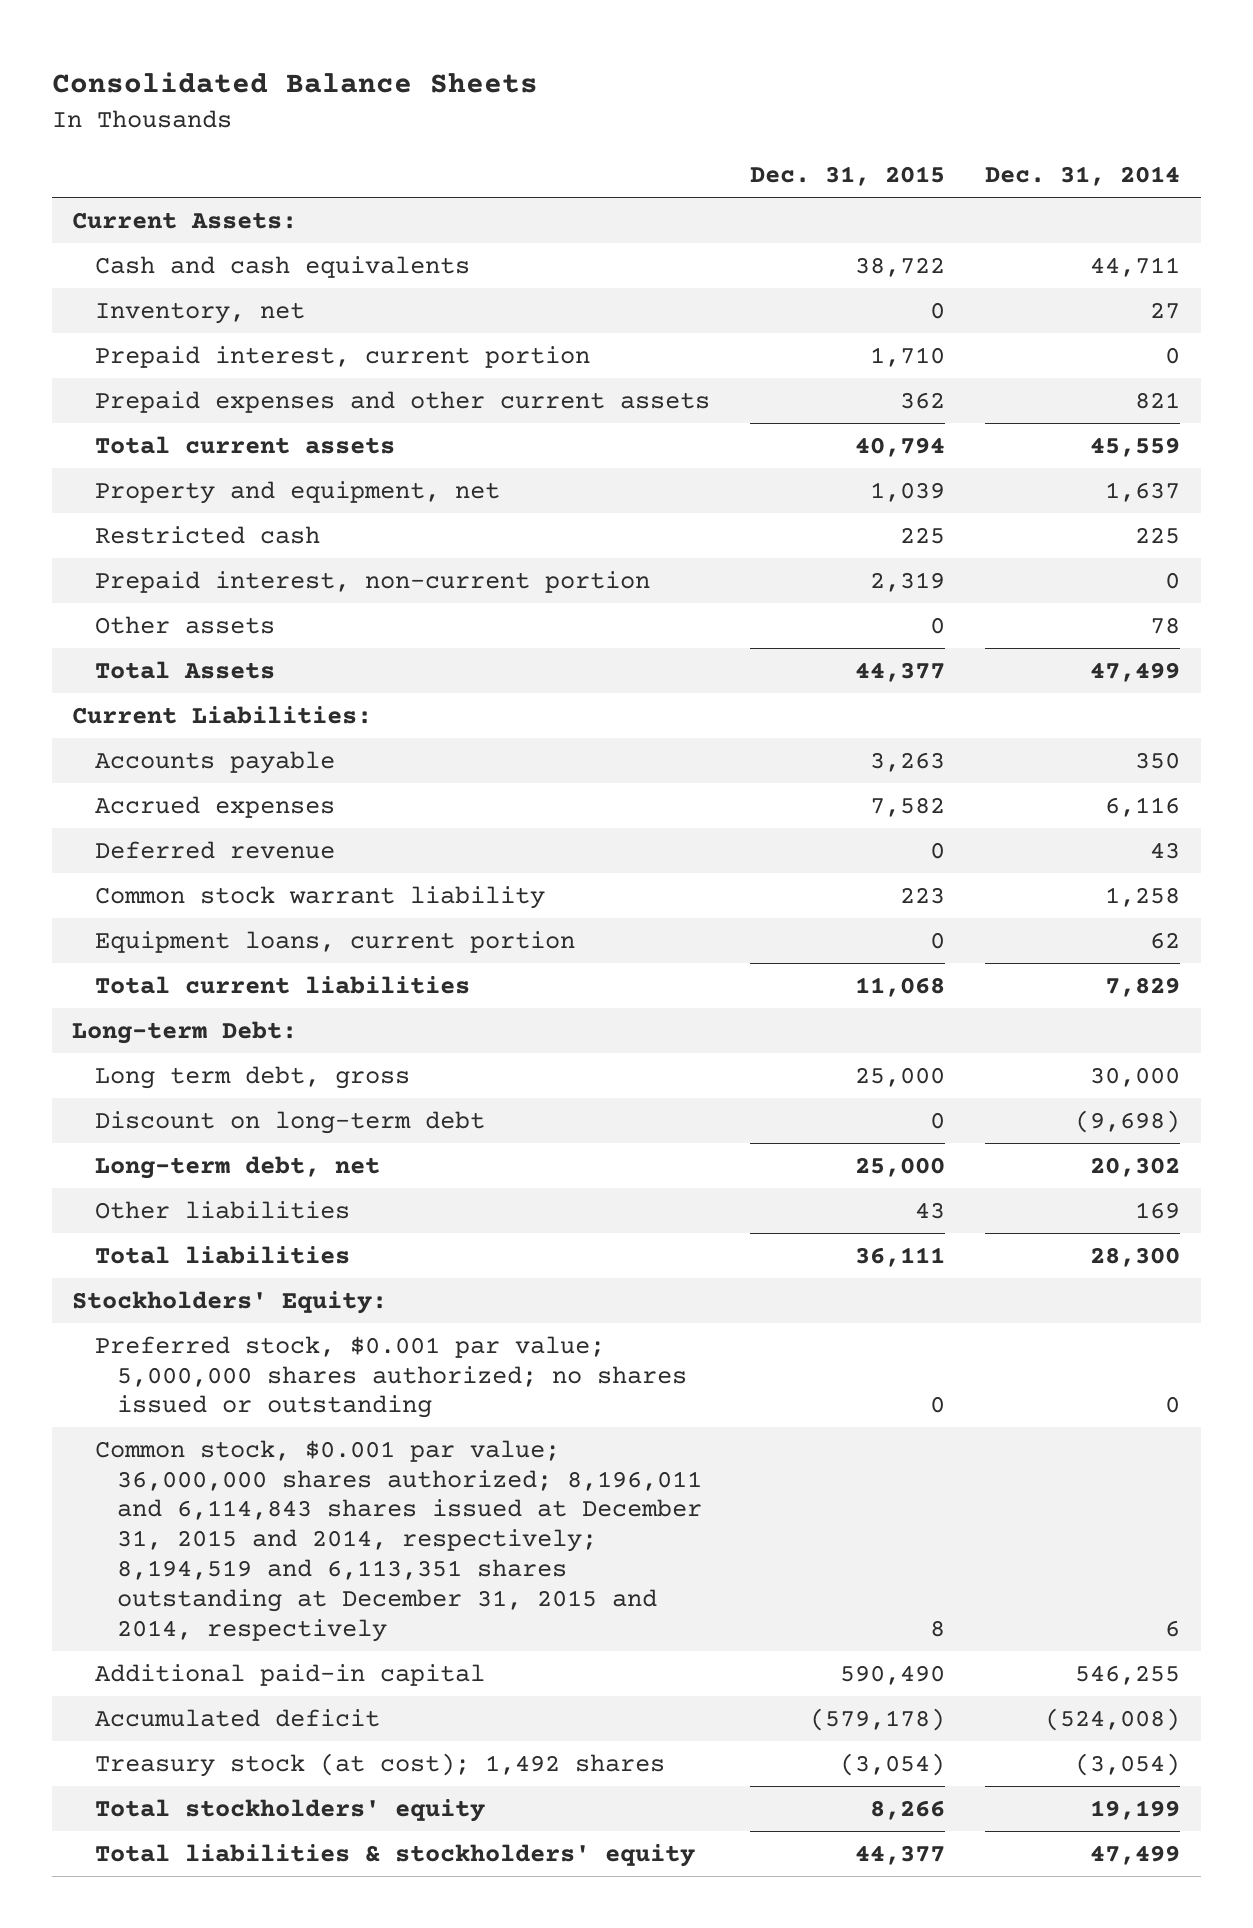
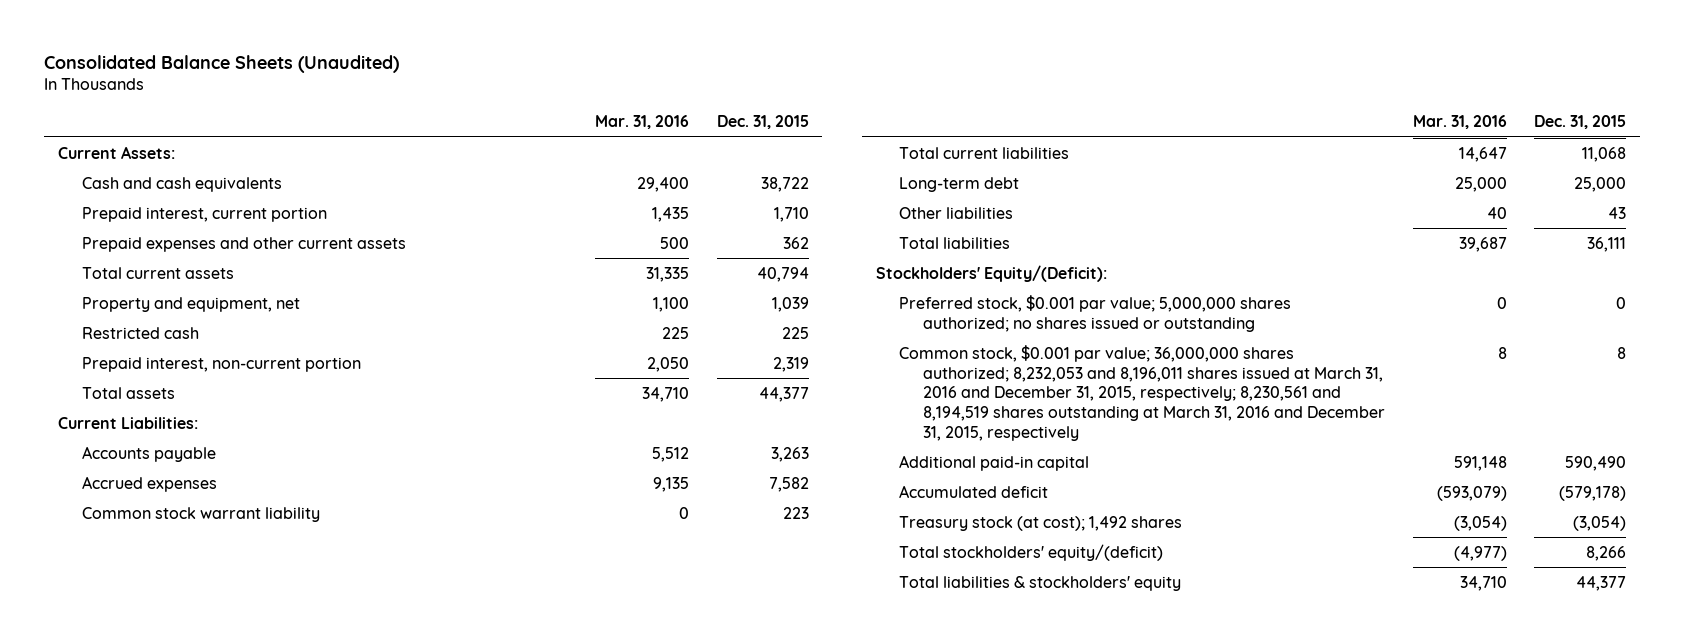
[52,72,539,94] Consolidated Balance Sheets -> [44,54,400,73] Consolidated Balance Sheets (Unaudited)
[985,166,1181,187] Dec. 31, 2014 -> none
none -> [594,115,689,130] Mar. 31, 2016
[94,301,305,324] Inventory, net -> none
[94,615,275,634] Other assets -> none
[94,660,275,679] Total Assets -> [81,386,175,399] Total assets
[94,840,335,859] Deferred revenue -> none
[94,930,575,953] Equipment loans, current portion -> none
[72,1020,298,1044] Long-term Debt: -> none
[94,1065,410,1089] Long term debt, gross -> none
[94,1110,485,1134] Discount on long-term debt -> none
[94,1155,380,1179] Long-term debt, net -> [899,176,1020,192] Long-term debt
[72,1290,388,1314] Stockholders' Equity: -> [875,264,1107,282] Stockholders' Equity/(Deficit):
[94,1439,702,1642] Common stock, $0.001 par value; 36,000,000 shares authorized; 8,196,011 and 6,114,843 shares issued at December 31, 2015 and 2014, respectively; 8,194,519 and 6,113,351 shares outstanding at December 31, 2015 and 2014, respectively -> [899,344,1386,441] Common stock, $0.001 par value; 36,000,000 shares authorized; 8,232,053 and 8,196,011 shares issued at March 31, 2016 and December 31, 2015, respectively; 8,230,561 and 8,194,519 shares outstanding at March 31, 2016 and December 31, 2015, respectively
[94,1798,485,1822] Total stockholders' equity -> [899,543,1164,561] Total stockholders' equity/(deficit)

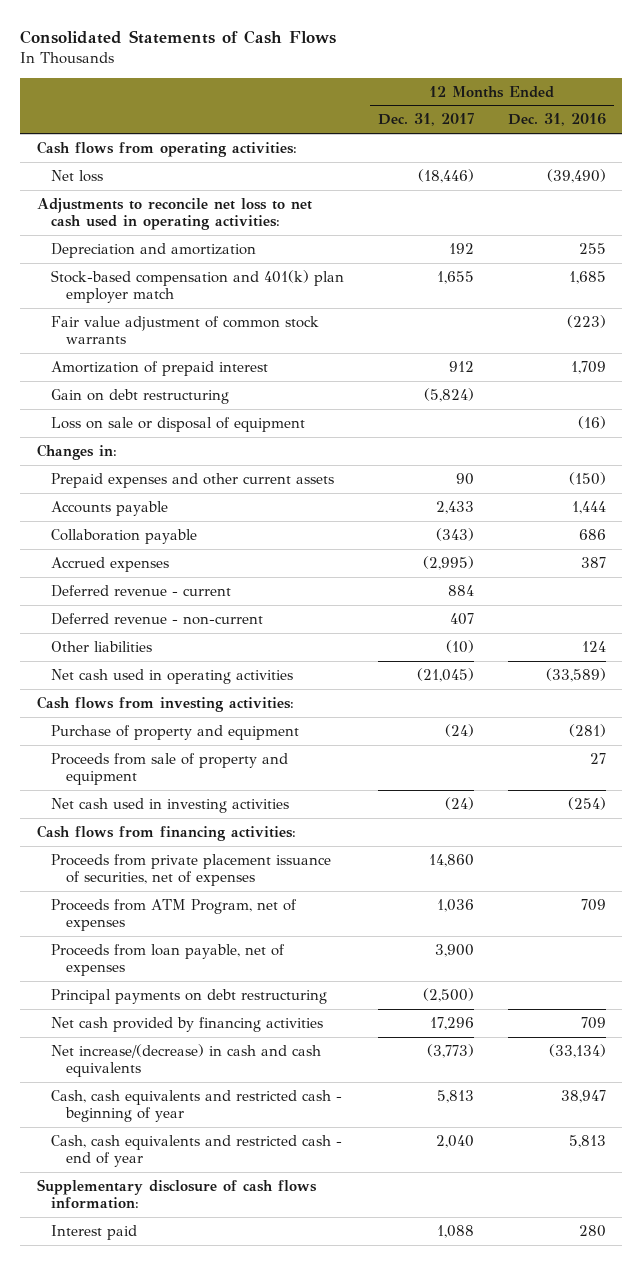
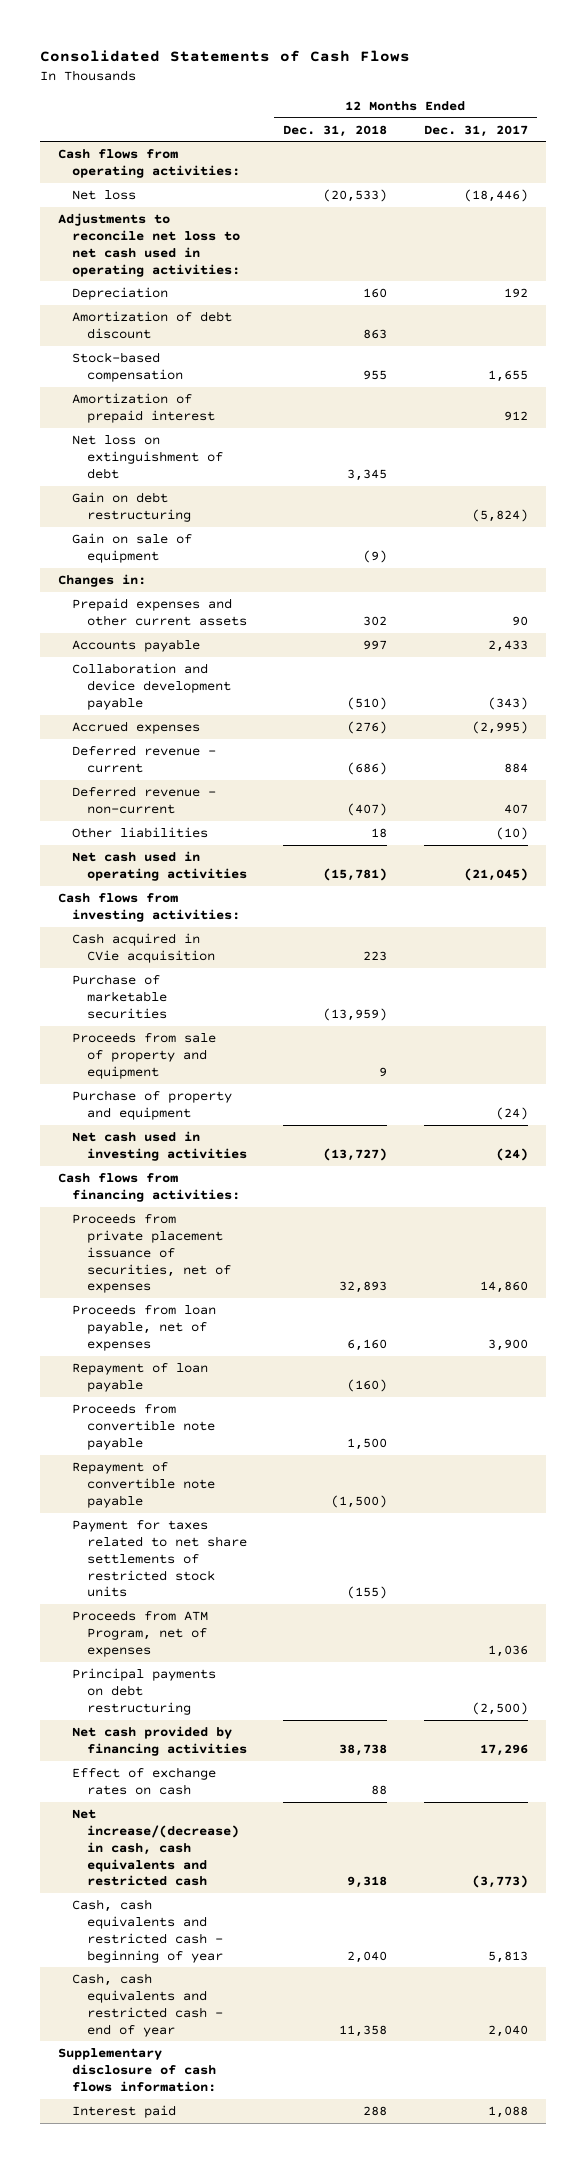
[507,113,606,127] Dec. 31, 2016 -> none
none -> [283,124,388,137] Dec. 31, 2018
[51,315,320,345] Fair value adjustment of common stock warrants -> none
[51,242,257,258] Depreciation and amortization -> [72,286,169,300] Depreciation
none -> [72,310,233,339] Amortization of debt discount
[51,269,345,304] Stock-based compensation and 401(k) plan employer match -> [72,351,183,382] Stock-based compensation
none -> [72,434,223,479] Net loss on extinguishment of debt
[51,416,306,432] Loss on sale or disposal of equipment -> [72,532,193,563] Gain on sale of equipment
[51,528,198,544] Collaboration payable -> [72,662,231,710] Collaboration and device development payable
none -> [72,932,215,963] Cash acquired in CVie acquisition
none -> [72,973,167,1019] Purchase of marketable securities
[51,724,300,740] Purchase of property and equipment -> [72,1089,233,1120] Purchase of property and equipment
none -> [72,1362,209,1392] Repayment of loan payable
none -> [72,1402,215,1450] Proceeds from convertible note payable
none -> [72,1461,215,1508] Repayment of convertible note payable
none -> [72,1519,247,1598] Payment for taxes related to net share settlements of restricted stock units
[51,898,298,932] Proceeds from ATM Program, net of expenses -> [72,1609,209,1657] Proceeds from ATM Program, net of expenses
none -> [72,1766,217,1795] Effect of exchange rates on cash
[51,1043,322,1078] Net increase/(decrease) in cash and cash equivalents -> [72,1808,239,1887] Net increase/(decrease) in cash, cash equivalents and restricted cash

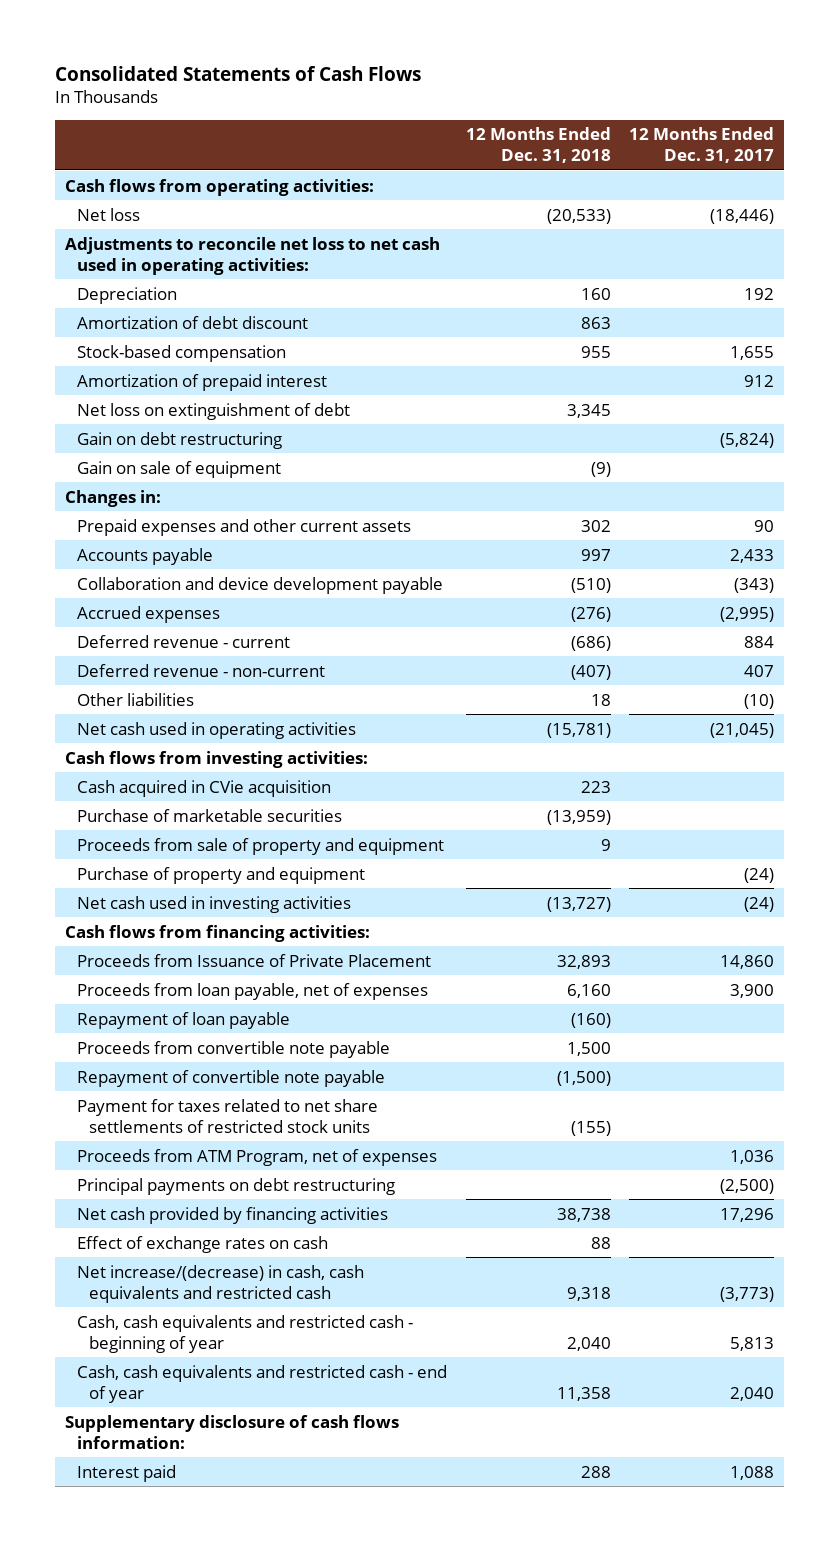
[72,1212,231,1294] Proceeds from private placement issuance of securities, net of expenses -> [76,953,431,967] Proceeds from Issuance of Private Placement

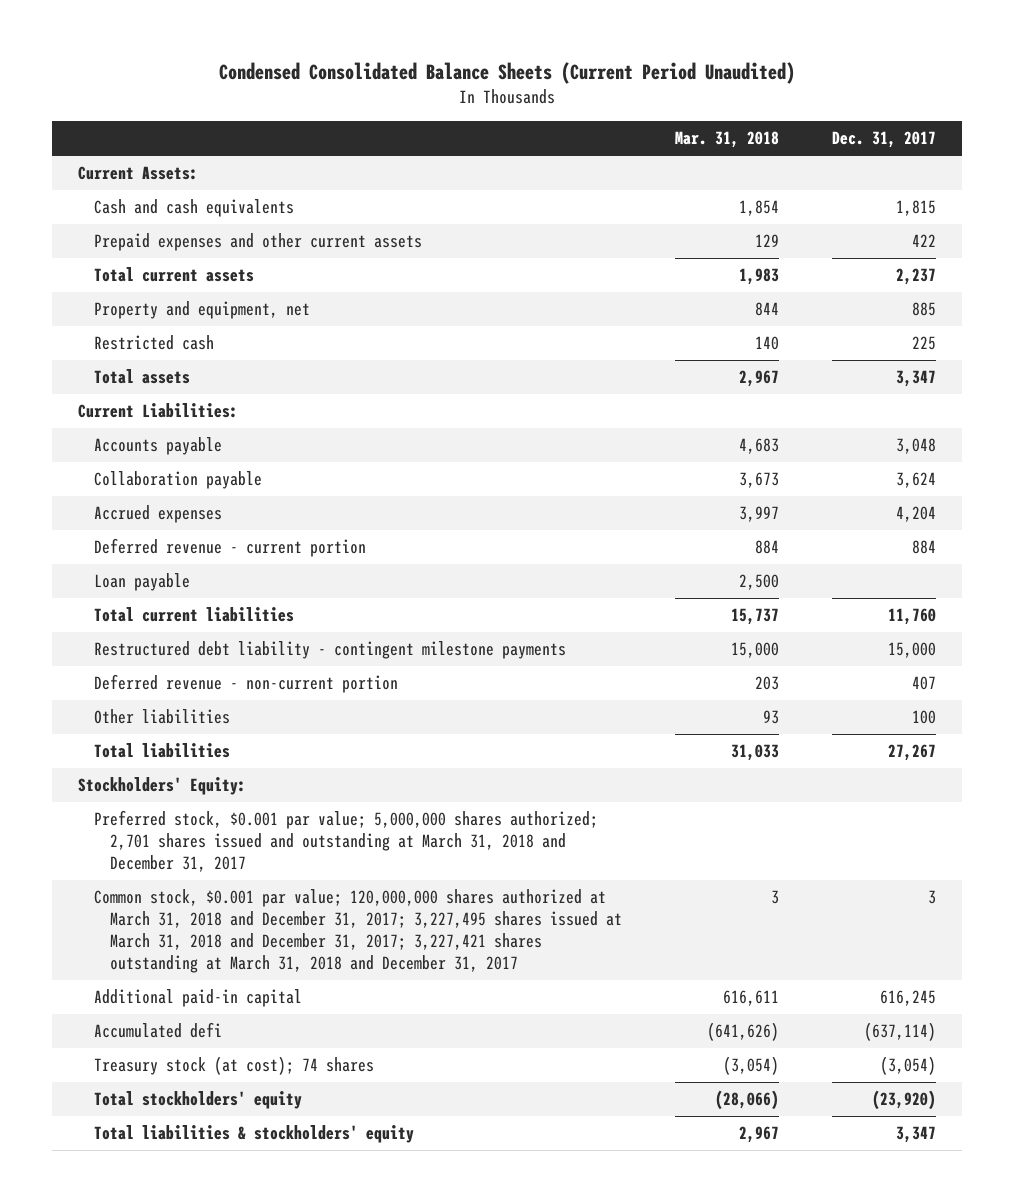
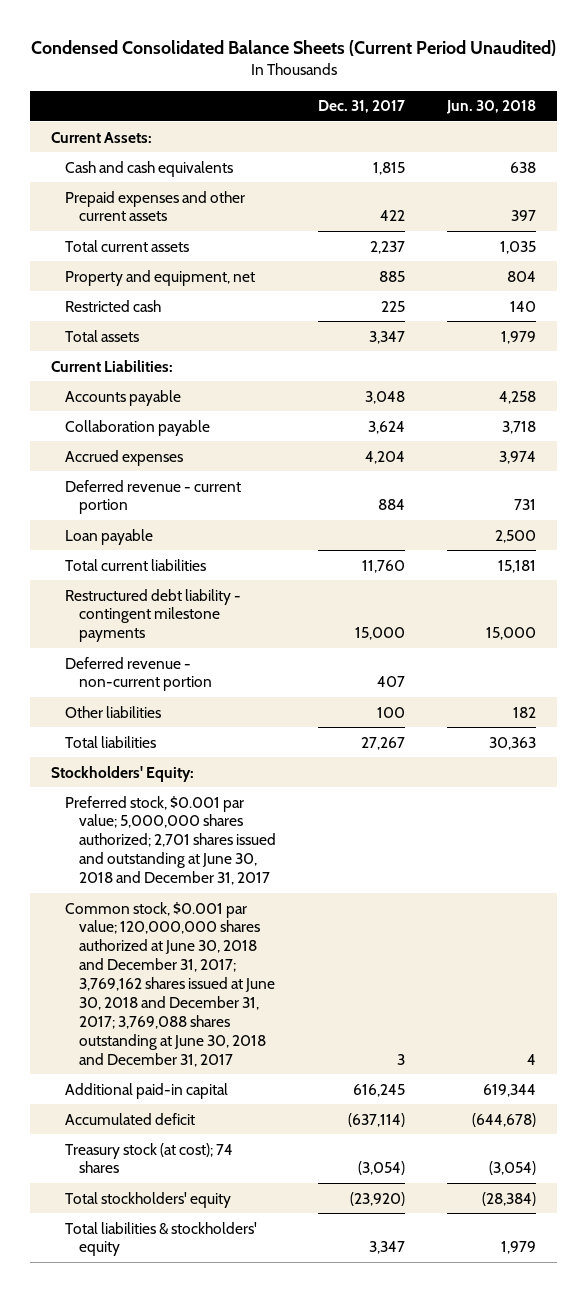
[675,131,780,149] Mar. 31, 2018 -> none
none -> [446,100,537,115] Jun. 30, 2018
[94,810,599,872] Preferred stock, $0.001 par value; 5,000,000 shares authorized; 2,701 shares issued and outstanding at March 31, 2018 and December 31, 2017 -> [64,795,276,886] Preferred stock, $0.001 par value; 5,000,000 shares authorized; 2,701 shares issued and outstanding at June 30, 2018 and December 31, 2017
[94,889,623,973] Common stock, $0.001 par value; 120,000,000 shares authorized at March 31, 2018 and December 31, 2017; 3,227,495 shares issued at March 31, 2018 and December 31, 2017; 3,227,421 shares outstanding at March 31, 2018 and December 31, 2017 -> [64,901,275,1067] Common stock, $0.001 par value; 120,000,000 shares authorized at June 30, 2018 and December 31, 2017; 3,769,162 shares issued at June 30, 2018 and December 31, 2017; 3,769,088 shares outstanding at June 30, 2018 and December 31, 2017
[94,1022,223,1039] Accumulated defi -> [64,1112,195,1125] Accumulated deficit

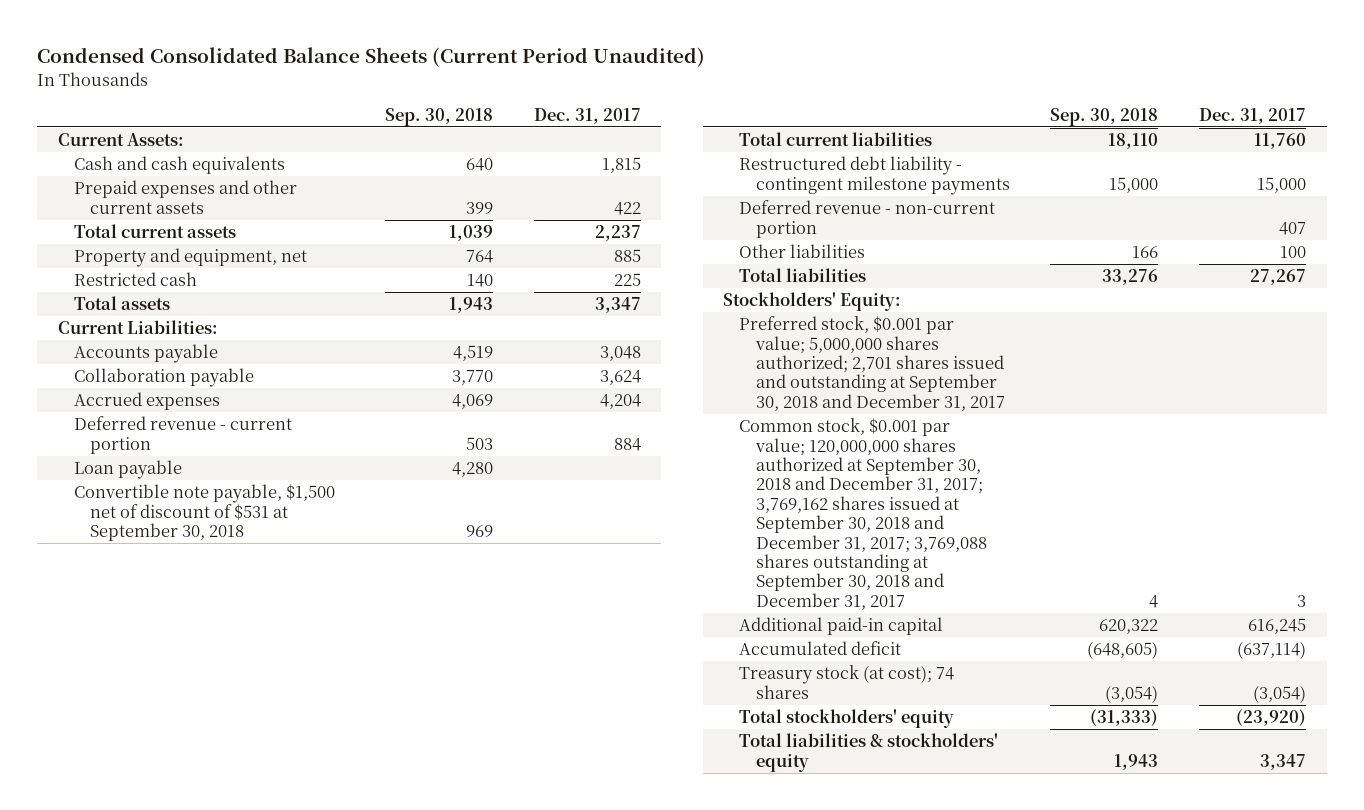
[446,100,537,115] Jun. 30, 2018 -> none
none -> [384,107,493,126] Sep. 30, 2018
none -> [73,484,335,542] Convertible note payable, $1,500 net of discount of $531 at September 30, 2018
[64,795,276,886] Preferred stock, $0.001 par value; 5,000,000 shares authorized; 2,701 shares issued and outstanding at June 30, 2018 and December 31, 2017 -> [739,316,1005,411] Preferred stock, $0.001 par value; 5,000,000 shares authorized; 2,701 shares issued and outstanding at September 30, 2018 and December 31, 2017
[64,901,275,1067] Common stock, $0.001 par value; 120,000,000 shares authorized at June 30, 2018 and December 31, 2017; 3,769,162 shares issued at June 30, 2018 and December 31, 2017; 3,769,088 shares outstanding at June 30, 2018 and December 31, 2017 -> [739,418,987,610] Common stock, $0.001 par value; 120,000,000 shares authorized at September 30, 2018 and December 31, 2017; 3,769,162 shares issued at September 30, 2018 and December 31, 2017; 3,769,088 shares outstanding at September 30, 2018 and December 31, 2017

